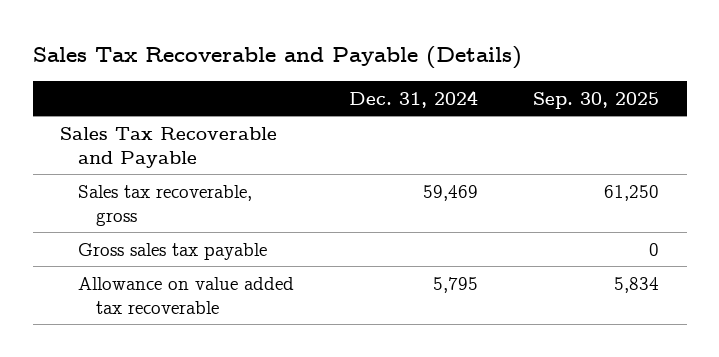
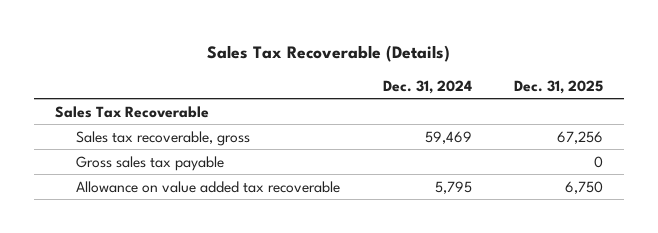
[32,46,522,70] Sales Tax Recoverable and Payable (Details) -> [207,44,451,62] Sales Tax Recoverable (Details)
[533,91,660,109] Sep. 30, 2025 -> none
none -> [514,79,604,94] Dec. 31, 2025
[60,126,278,168] Sales Tax Recoverable and Payable -> [55,105,210,118] Sales Tax Recoverable

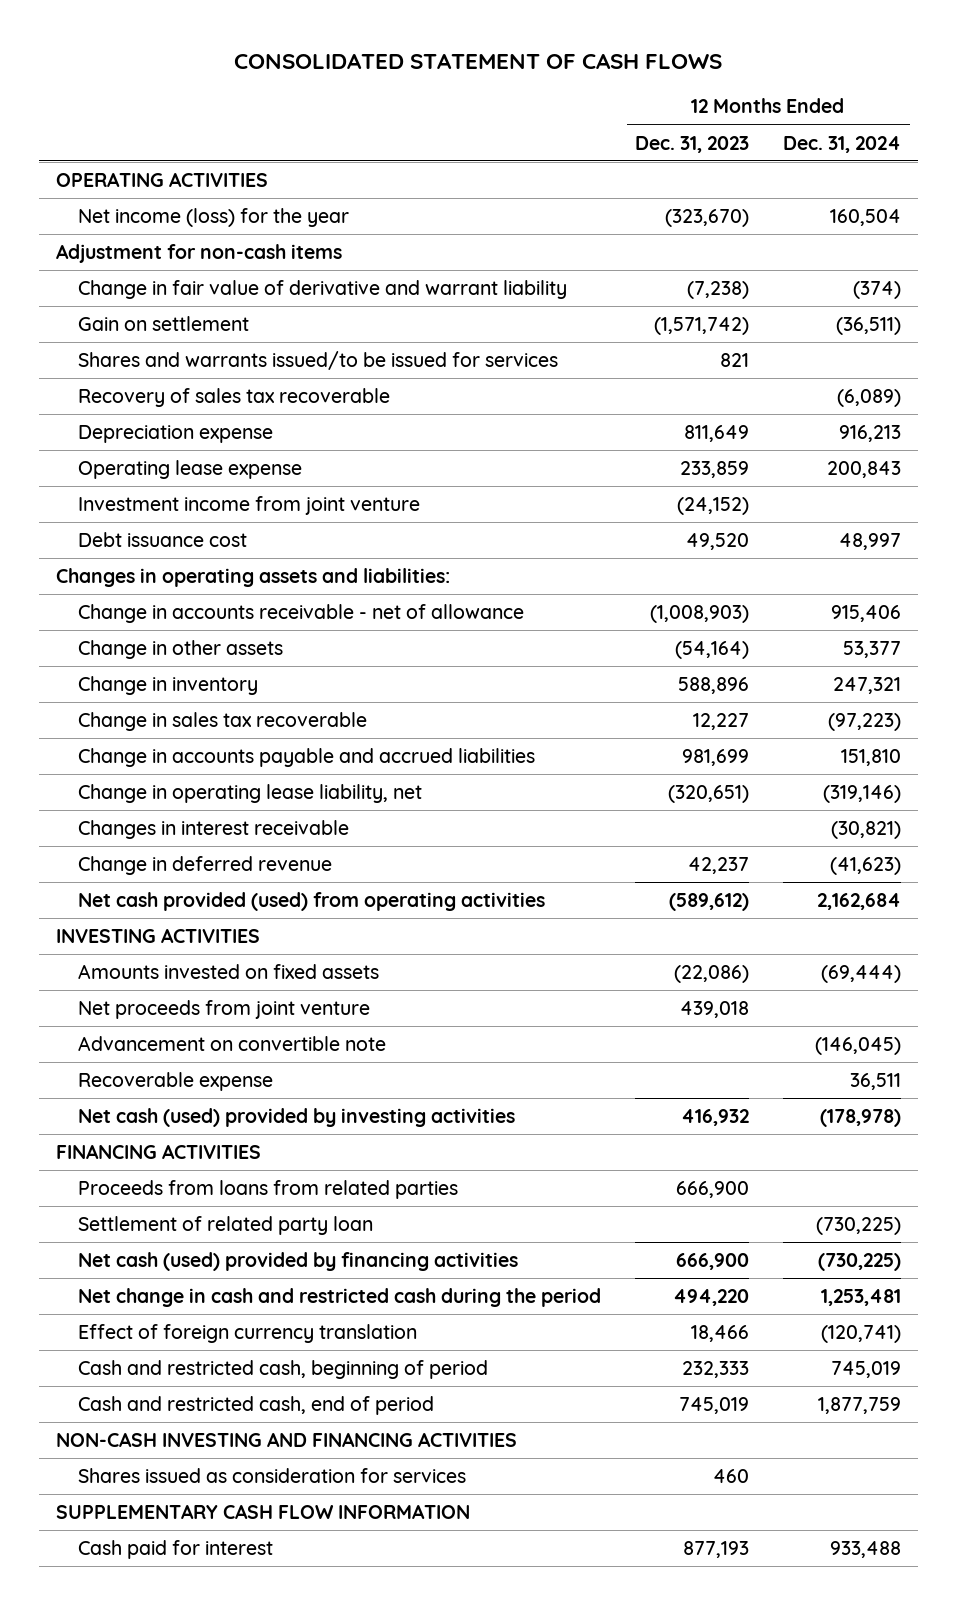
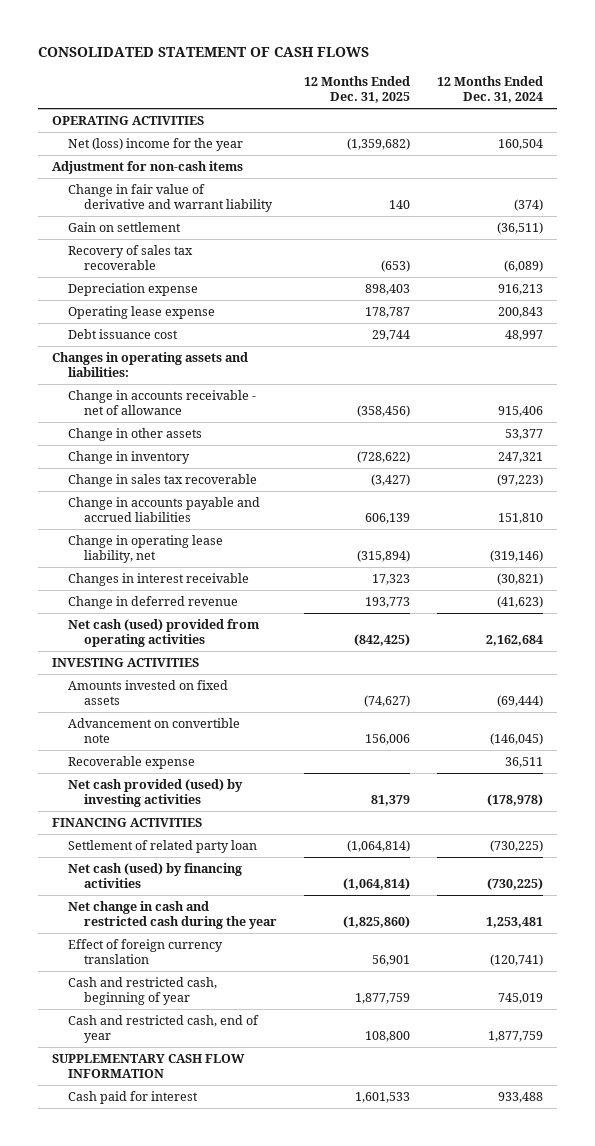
[635,135,750,153] Dec. 31, 2023 -> none
none -> [304,75,411,103] 12 Months Ended Dec. 31, 2025
[78,208,350,228] Net income (loss) for the year -> [67,138,243,152] Net (loss) income for the year
[78,351,559,371] Shares and warrants issued/to be issued for services -> none
[78,496,421,516] Investment income from joint venture -> none
[78,892,546,912] Net cash provided (used) from operating activities -> [67,619,259,648] Net cash (used) provided from operating activities
[78,1000,371,1020] Net proceeds from joint venture -> none
[78,1108,516,1128] Net cash (used) provided by investing activities -> [67,779,243,808] Net cash provided (used) by investing activities
[78,1180,459,1200] Proceeds from loans from related parties -> none
[78,1252,519,1272] Net cash (used) provided by financing activities -> [67,863,242,889] Net cash (used) by financing activities
[78,1288,602,1308] Net change in cash and restricted cash during the period -> [67,901,278,930] Net change in cash and restricted cash during the year
[55,1432,517,1448] NON-CASH INVESTING AND FINANCING ACTIVITIES -> none
[78,1468,467,1484] Shares issued as consideration for services -> none
[78,1360,489,1380] Cash and restricted cash, beginning of period -> [67,977,217,1006] Cash and restricted cash, beginning of year
[78,1396,435,1416] Cash and restricted cash, end of period -> [67,1015,259,1044] Cash and restricted cash, end of year

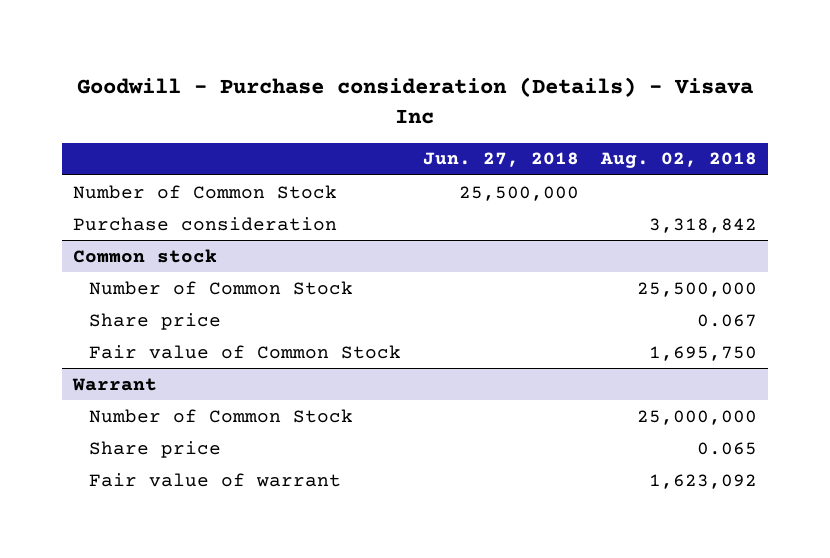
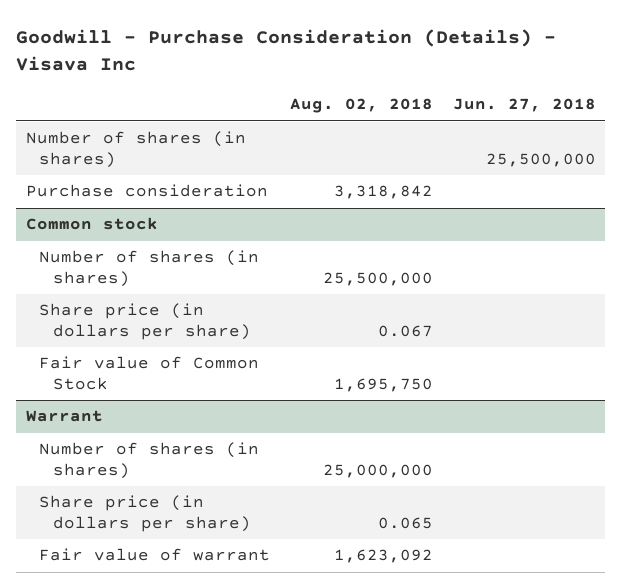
[76,76,753,125] Goodwill - Purchase consideration (Details) - Visava Inc -> [15,29,556,72] Goodwill - Purchase Consideration (Details) - Visava Inc
[73,184,338,199] Number of Common Stock -> [25,131,246,168] Number of shares (in shares)
[89,280,354,295] Number of Common Stock -> [39,250,260,287] Number of shares (in shares)
[89,312,222,330] Share price -> [39,303,252,340] Share price (in dollars per share)
[89,408,354,423] Number of Common Stock -> [39,442,260,479] Number of shares (in shares)
[89,440,222,458] Share price -> [39,495,252,532] Share price (in dollars per share)

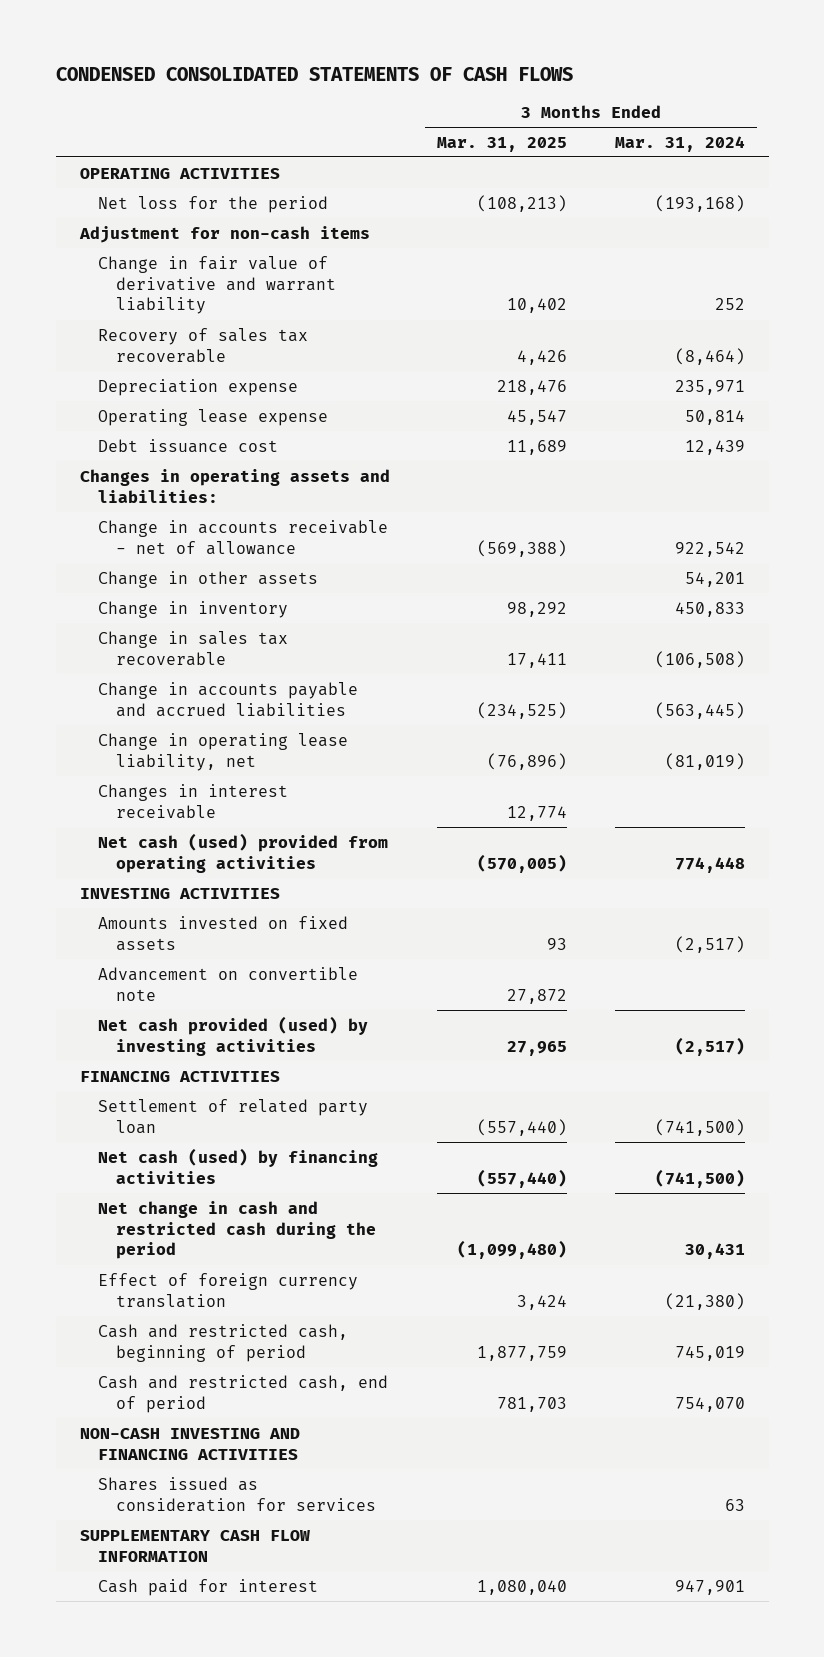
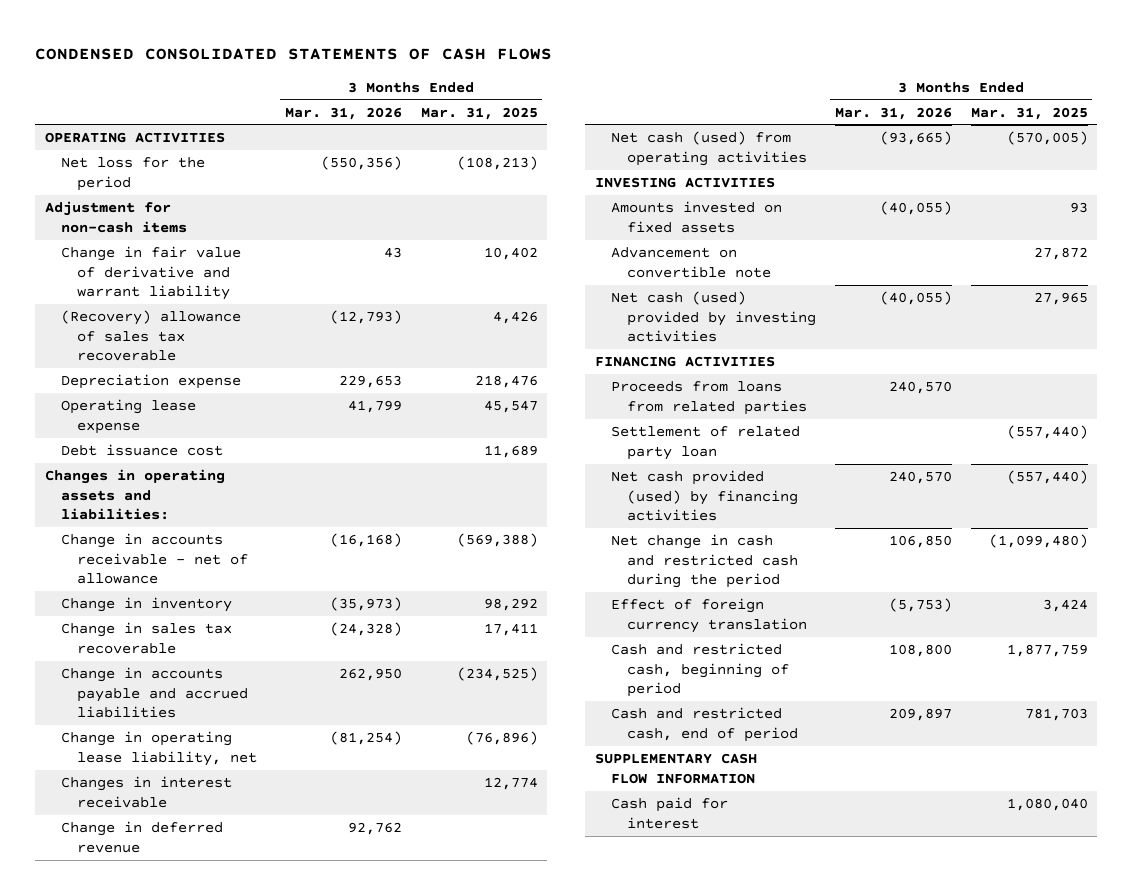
[614,135,745,152] Mar. 31, 2024 -> none
none -> [284,106,402,120] Mar. 31, 2026
[97,327,308,363] Recovery of sales tax recoverable -> [60,309,241,362] (Recovery) allowance of sales tax recoverable
[97,570,318,588] Change in other assets -> none
none -> [60,820,223,853] Change in deferred revenue
[97,832,388,873] Net cash (used) provided from operating activities -> [610,130,807,166] Net cash (used) from operating activities
[97,1015,368,1056] Net cash provided (used) by investing activities -> [610,290,816,343] Net cash (used) provided by investing activities
none -> [610,380,807,415] Proceeds from loans from related parties
[97,1147,378,1184] Net cash (used) by financing activities -> [610,469,798,522] Net cash provided (used) by financing activities
[79,1427,300,1460] NON-CASH INVESTING AND FINANCING ACTIVITIES -> none
[97,1476,377,1512] Shares issued as consideration for services -> none

